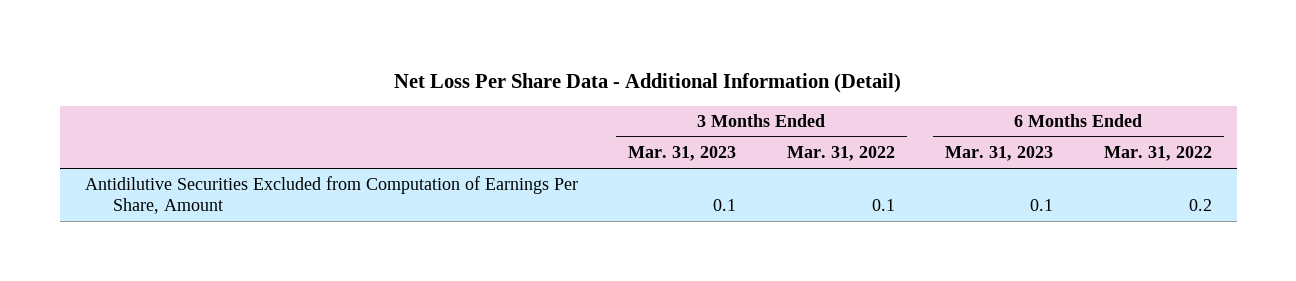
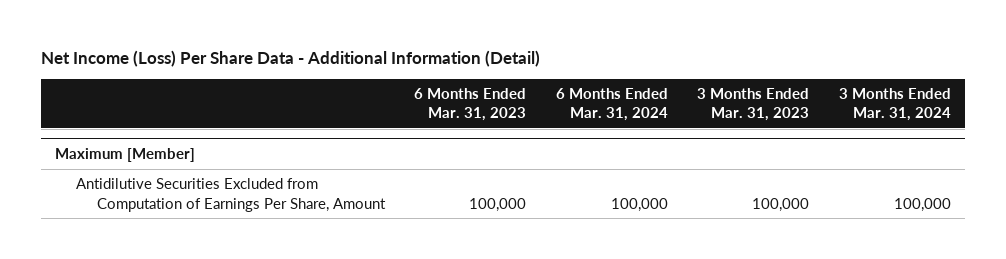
[394,72,902,93] Net Loss Per Share Data - Additional Information (Detail) -> [40,49,540,67] Net Income (Loss) Per Share Data - Additional Information (Detail)
[786,146,895,162] Mar. 31, 2022 -> none
[1103,146,1212,162] Mar. 31, 2022 -> none
none -> [555,88,668,122] 6 Months Ended Mar. 31, 2024
none -> [838,88,951,122] 3 Months Ended Mar. 31, 2024
none -> [55,148,196,163] Maximum [Member]
[713,199,737,212] 0.1 -> [752,197,810,212] 100,000
[1030,199,1054,212] 0.1 -> [469,197,527,212] 100,000

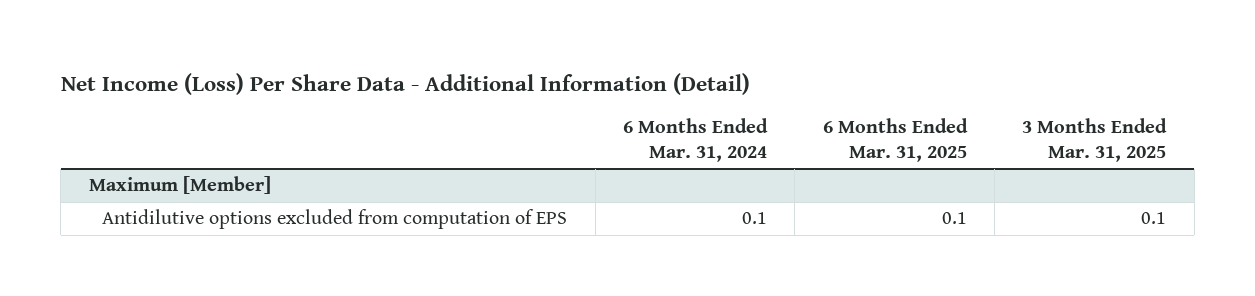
[414,88,527,122] 6 Months Ended Mar. 31, 2023 -> none
[697,88,810,122] 3 Months Ended Mar. 31, 2023 -> none
[838,88,951,122] 3 Months Ended Mar. 31, 2024 -> none
none -> [822,117,968,162] 6 Months Ended Mar. 31, 2025
none -> [1022,117,1168,162] 3 Months Ended Mar. 31, 2025
[76,178,386,212] Antidilutive Securities Excluded from Computation of Earnings Per Share, Amount -> [102,209,568,230] Antidilutive options excluded from computation of EPS
[610,197,668,212] 100,000 -> [742,212,768,225] 0.1

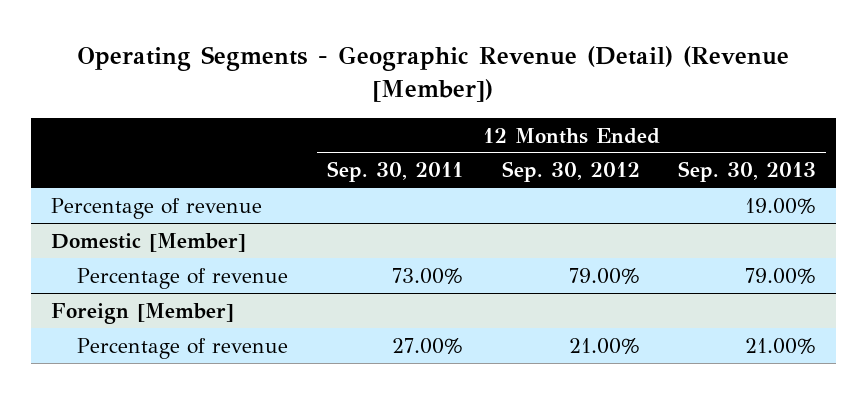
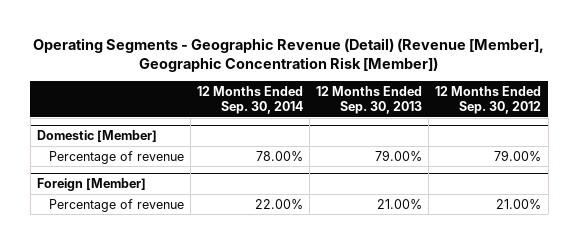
[77,45,790,102] Operating Segments - Geographic Revenue (Detail) (Revenue [Member]) -> [33,37,545,72] Operating Segments - Geographic Revenue (Detail) (Revenue [Member], Geographic Concentration Risk [Member])
[327,161,464,183] Sep. 30, 2011 -> none
none -> [197,86,304,115] 12 Months Ended Sep. 30, 2014
[50,197,262,219] Percentage of revenue -> none

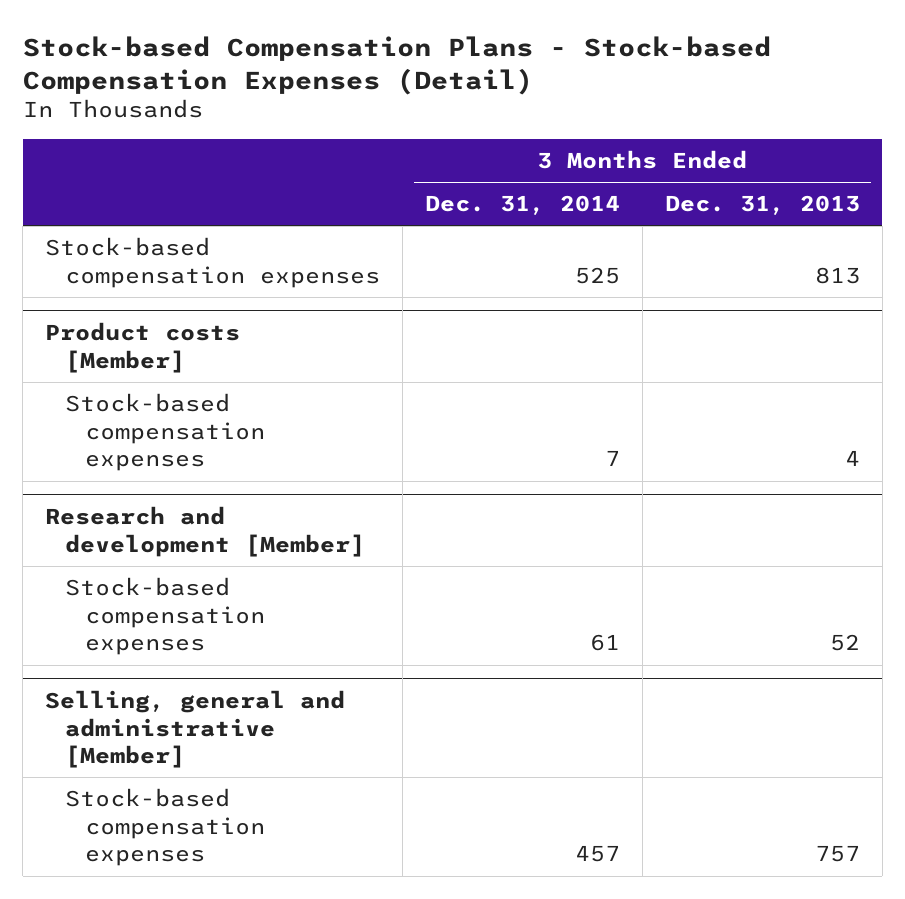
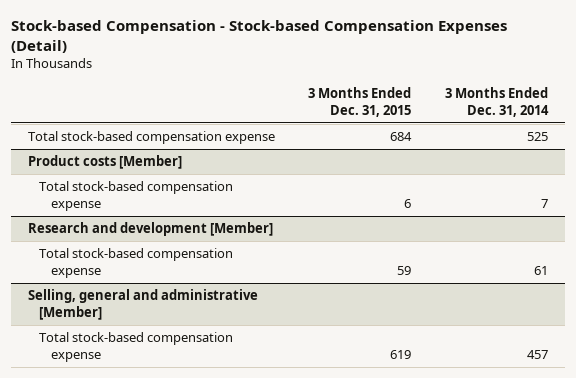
[22,35,771,95] Stock-based Compensation Plans - Stock-based Compensation Expenses (Detail) -> [10,19,507,53] Stock-based Compensation - Stock-based Compensation Expenses (Detail)
[664,195,860,216] Dec. 31, 2013 -> none
none -> [308,87,412,117] 3 Months Ended Dec. 31, 2015
[45,237,381,288] Stock-based compensation expenses -> [27,131,275,145] Total stock-based compensation expense
[65,393,266,472] Stock-based compensation expenses -> [39,181,234,211] Total stock-based compensation expense
[65,577,266,656] Stock-based compensation expenses -> [39,248,234,278] Total stock-based compensation expense
[65,788,266,867] Stock-based compensation expenses -> [39,332,234,362] Total stock-based compensation expense

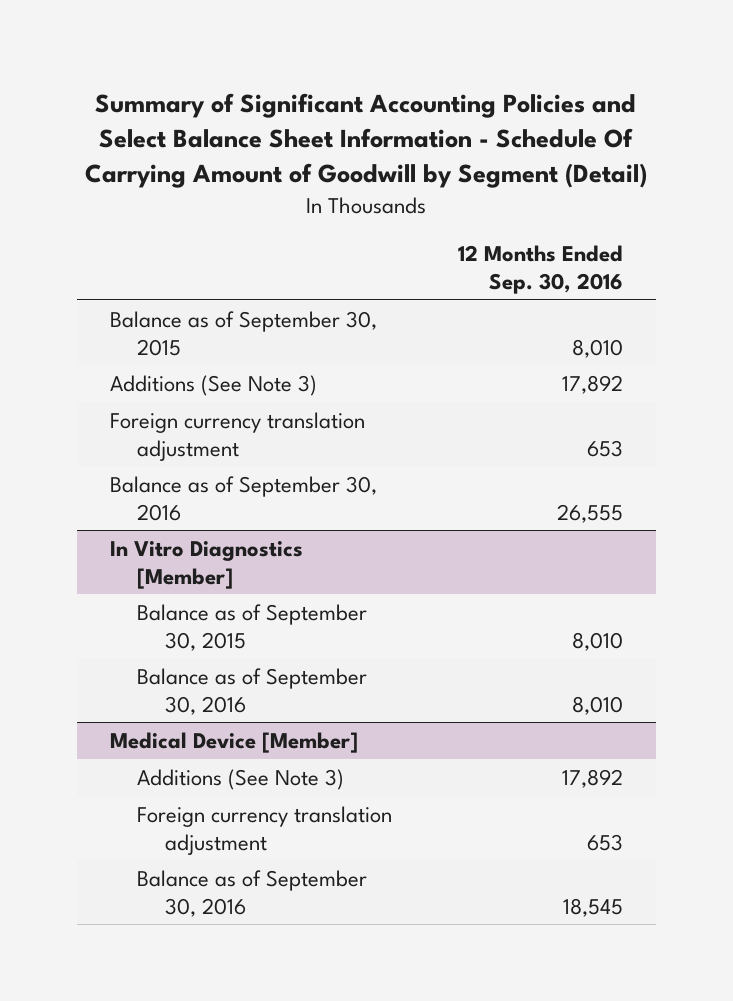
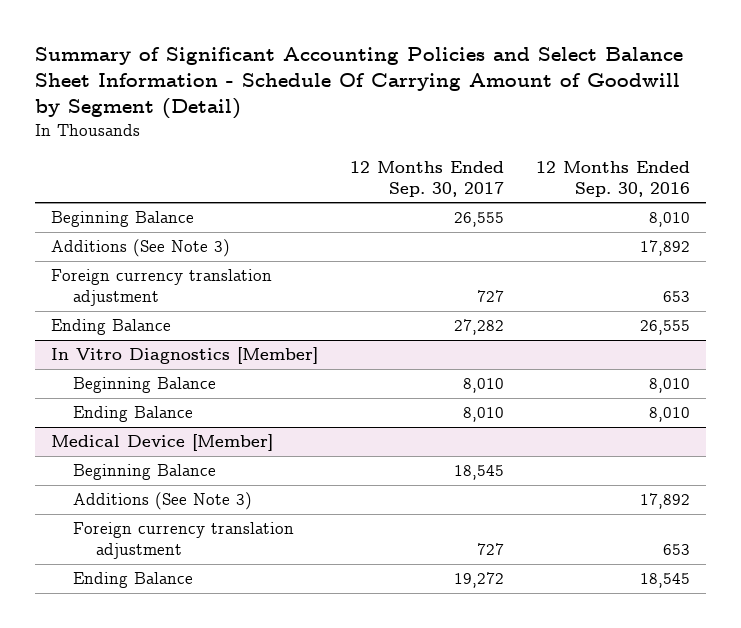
none -> [350,161,505,197] 12 Months Ended Sep. 30, 2017
[109,310,377,356] Balance as of September 30, 2015 -> [50,211,194,228] Beginning Balance
[109,475,377,521] Balance as of September 30, 2016 -> [50,319,171,336] Ending Balance
[137,603,368,651] Balance as of September 30, 2015 -> [73,377,217,394] Beginning Balance
[137,667,368,715] Balance as of September 30, 2016 -> [73,406,194,423] Ending Balance
none -> [73,464,217,481] Beginning Balance
[137,869,368,917] Balance as of September 30, 2016 -> [73,572,194,589] Ending Balance

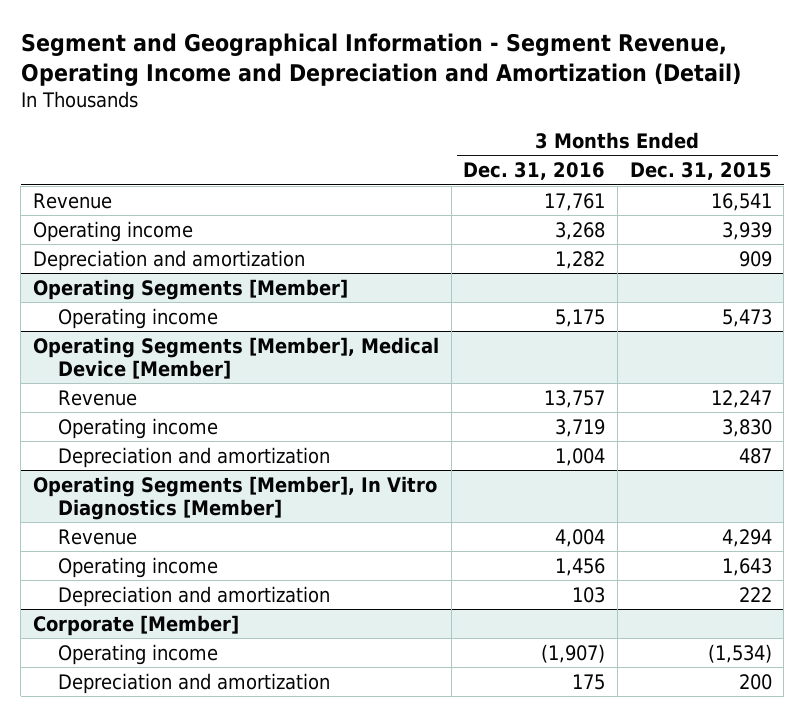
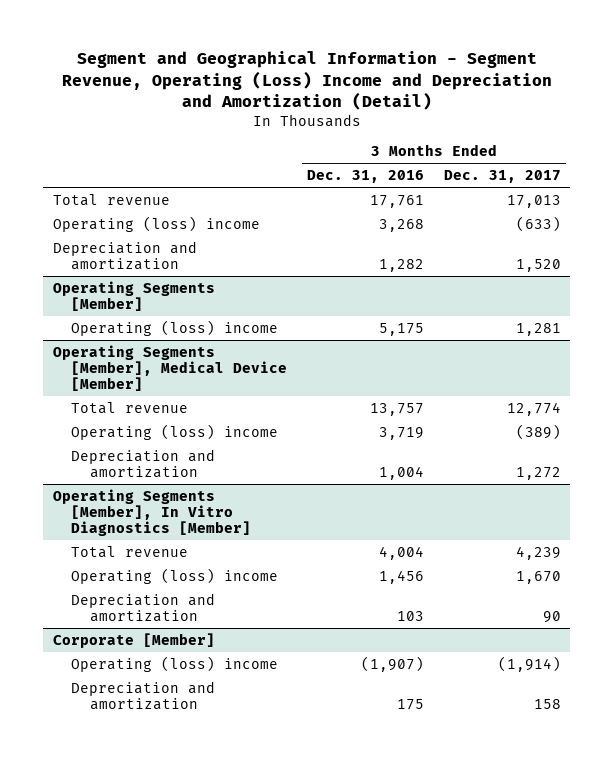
[20,32,741,87] Segment and Geographical Information - Segment Revenue, Operating Income and Depreciation and Amortization (Detail) -> [61,51,552,111] Segment and Geographical Information - Segment Revenue, Operating (Loss) Income and Depreciation and Amortization (Detail)
[629,162,772,181] Dec. 31, 2015 -> none
none -> [443,170,561,184] Dec. 31, 2017
[32,192,112,209] Revenue -> [52,193,170,206] Total revenue
[32,220,193,242] Operating income -> [52,215,260,232] Operating (loss) income
[58,307,219,329] Operating income -> [71,319,279,336] Operating (loss) income
[58,389,138,406] Revenue -> [71,401,189,414] Total revenue
[58,417,219,439] Operating income -> [71,423,279,440] Operating (loss) income
[58,528,138,545] Revenue -> [71,545,189,558] Total revenue
[58,556,219,578] Operating income -> [71,567,279,584] Operating (loss) income
[58,643,219,665] Operating income -> [71,655,279,672] Operating (loss) income

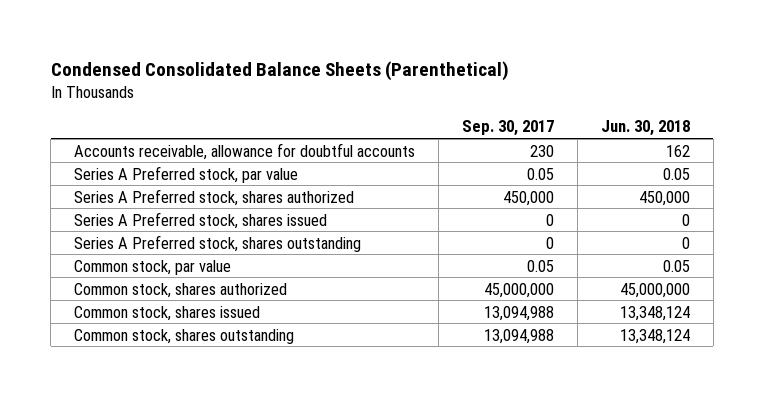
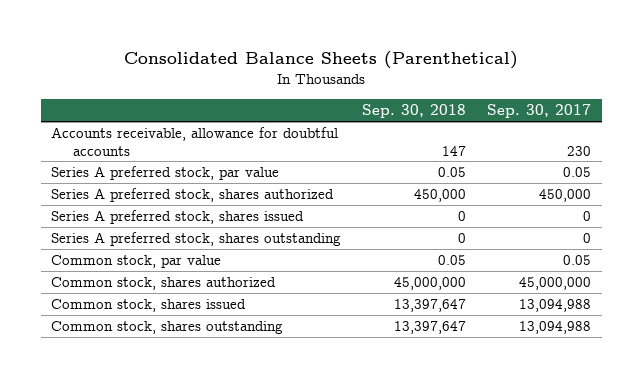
[50,61,509,82] Condensed Consolidated Balance Sheets (Parenthetical) -> [124,50,519,69] Consolidated Balance Sheets (Parenthetical)
[600,120,690,137] Jun. 30, 2018 -> none
none -> [362,104,467,119] Sep. 30, 2018
[74,165,299,183] Series A Preferred stock, par value -> [51,166,280,181] Series A preferred stock, par value
[74,188,355,206] Series A Preferred stock, shares authorized -> [51,188,335,203] Series A preferred stock, shares authorized
[74,211,328,229] Series A Preferred stock, shares issued -> [51,210,305,225] Series A preferred stock, shares issued
[74,234,362,252] Series A Preferred stock, shares outstanding -> [51,232,342,247] Series A preferred stock, shares outstanding

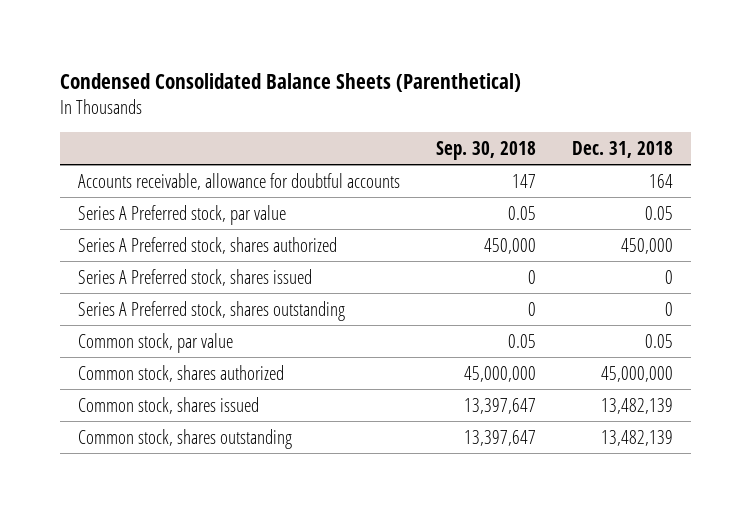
[124,50,519,69] Consolidated Balance Sheets (Parenthetical) -> [60,72,522,92] Condensed Consolidated Balance Sheets (Parenthetical)
[487,104,592,119] Sep. 30, 2017 -> none
none -> [572,140,674,158] Dec. 31, 2018
[51,166,280,181] Series A preferred stock, par value -> [78,204,287,225] Series A Preferred stock, par value
[51,188,335,203] Series A preferred stock, shares authorized -> [78,236,338,254] Series A Preferred stock, shares authorized
[51,210,305,225] Series A preferred stock, shares issued -> [78,268,313,286] Series A Preferred stock, shares issued
[51,232,342,247] Series A preferred stock, shares outstanding -> [78,300,346,321] Series A Preferred stock, shares outstanding

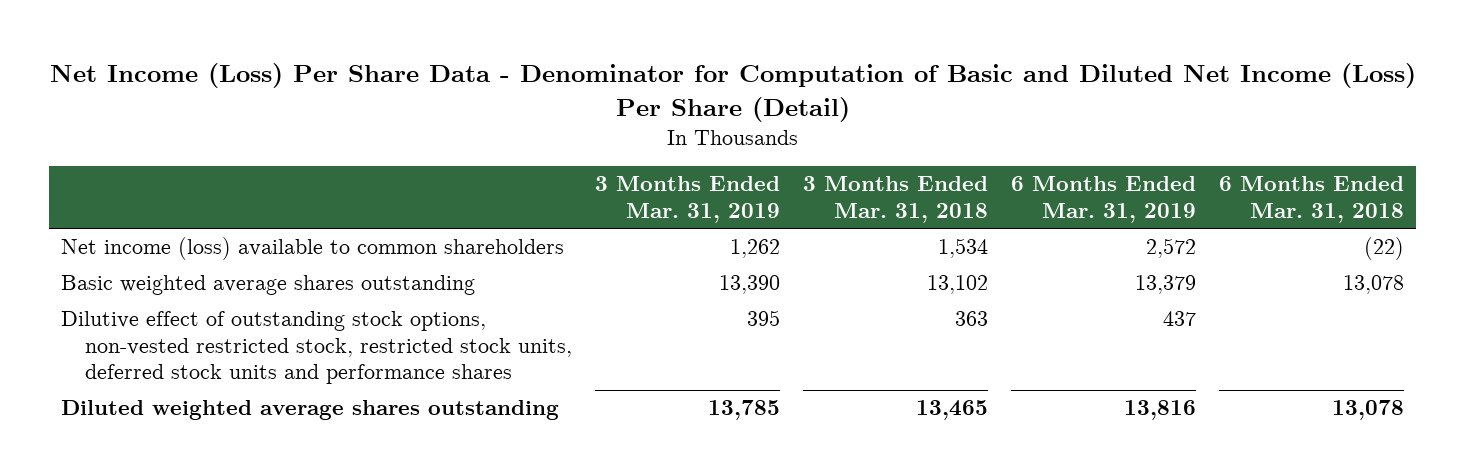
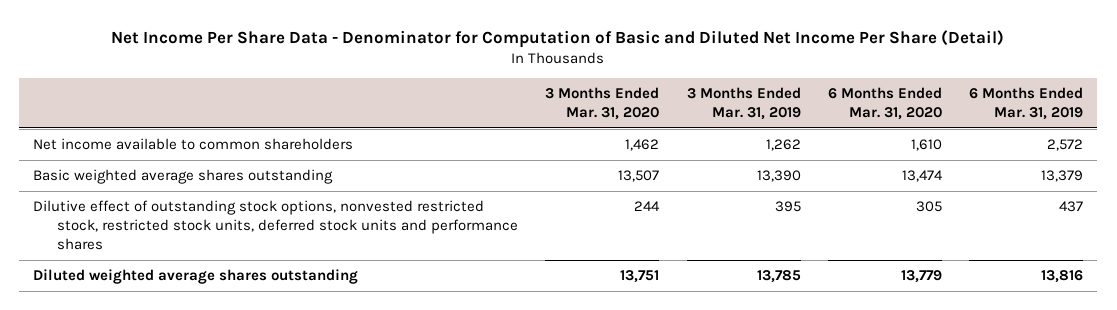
[49,63,1416,122] Net Income (Loss) Per Share Data - Denominator for Computation of Basic and Diluted Net Income (Loss) Per Share (Detail) -> [111,29,1005,48] Net Income Per Share Data - Denominator for Computation of Basic and Diluted Net Income Per Share (Detail)
[803,176,989,223] 3 Months Ended Mar. 31, 2018 -> none
[1219,176,1405,223] 6 Months Ended Mar. 31, 2018 -> none
none -> [545,87,660,121] 3 Months Ended Mar. 31, 2020
none -> [828,87,943,121] 6 Months Ended Mar. 31, 2020
[60,237,564,261] Net income (loss) available to common shareholders -> [33,138,354,151] Net income available to common shareholders
[60,311,572,385] Dilutive effect of outstanding stock options, non-vested restricted stock, restricted stock units, deferred stock units and performance shares -> [33,200,518,251] Dilutive effect of outstanding stock options, nonvested restricted stock, restricted stock units, deferred stock units and performance shares

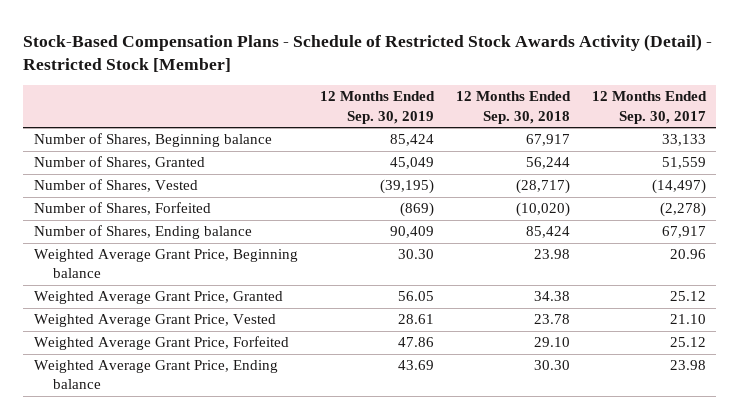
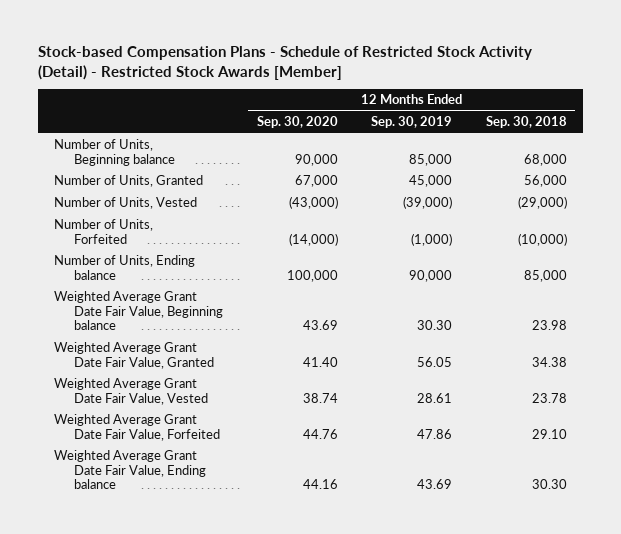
[23,33,713,72] Stock-Based Compensation Plans - Schedule of Restricted Stock Awards Activity (Detail) - Restricted Stock [Member] -> [37,46,532,80] Stock-based Compensation Plans - Schedule of Restricted Stock Activity (Detail) - Restricted Stock Awards [Member]
[591,91,707,124] 12 Months Ended Sep. 30, 2017 -> none
none -> [256,116,338,129] Sep. 30, 2020
[34,133,273,148] Number of Shares, Beginning balance -> [54,139,176,166] Number of Units, Beginning balance
[389,134,434,147] 85,424 -> [409,153,453,166] 85,000
[525,134,570,147] 67,917 -> [523,153,567,166] 68,000
[34,156,206,170] Number of Shares, Granted -> [54,175,204,188] Number of Units, Granted
[389,157,434,170] 45,049 -> [409,175,453,188] 45,000
[525,157,570,170] 56,244 -> [523,175,567,188] 56,000
[34,179,199,193] Number of Shares, Vested -> [54,197,198,210] Number of Units, Vested
[379,179,434,195] (39,195) -> [403,196,453,210] (39,000)
[515,179,570,195] (28,717) -> [517,196,567,210] (29,000)
[34,202,212,216] Number of Shares, Forfeited -> [54,219,154,244] Number of Units, Forfeited
[399,202,434,218] (869) -> [411,232,453,246] (1,000)
[515,202,570,218] (10,020) -> [517,232,567,246] (10,000)
[34,225,253,240] Number of Shares, Ending balance -> [54,255,196,280] Number of Units, Ending balance
[389,226,434,239] 90,409 -> [409,269,453,282] 90,000
[525,226,570,239] 85,424 -> [523,269,567,282] 85,000
[34,249,299,279] Weighted Average Grant Price, Beginning balance -> [54,291,224,331] Weighted Average Grant Date Fair Value, Beginning balance
[34,291,284,305] Weighted Average Grant Price, Granted -> [54,342,215,369] Weighted Average Grant Date Fair Value, Granted
[34,314,277,328] Weighted Average Grant Price, Vested -> [54,378,209,405] Weighted Average Grant Date Fair Value, Vested
[34,336,290,351] Weighted Average Grant Price, Forfeited -> [54,414,221,441] Weighted Average Grant Date Fair Value, Forfeited
[34,360,279,390] Weighted Average Grant Price, Ending balance -> [54,450,207,490] Weighted Average Grant Date Fair Value, Ending balance

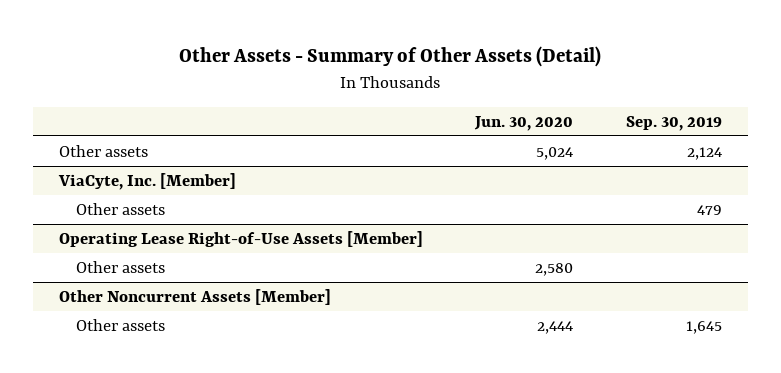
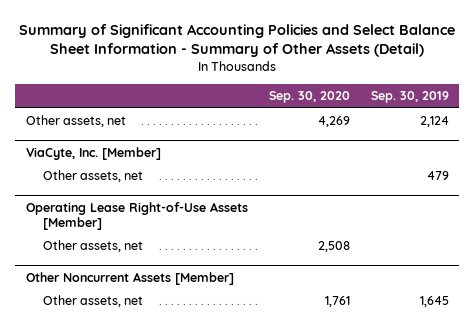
[179,46,602,68] Other Assets - Summary of Other Assets (Detail) -> [19,23,456,58] Summary of Significant Accounting Policies and Select Balance Sheet Information - Summary of Other Assets (Detail)
[474,116,574,132] Jun. 30, 2020 -> none
none -> [268,91,350,104] Sep. 30, 2020
[58,144,148,157] Other assets -> [25,115,126,128] Other assets, net
[75,202,165,215] Other assets -> [43,170,144,183] Other assets, net
[75,260,165,273] Other assets -> [43,240,144,253] Other assets, net
[75,318,165,331] Other assets -> [43,295,144,308] Other assets, net

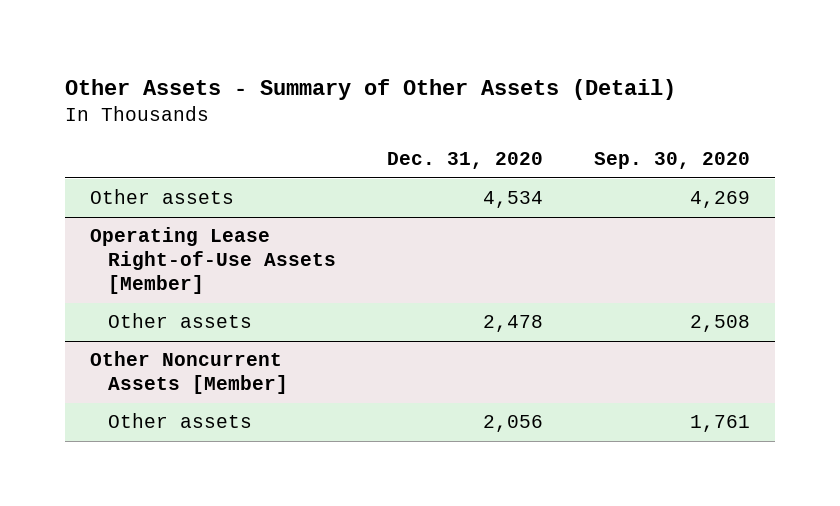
[19,23,456,58] Summary of Significant Accounting Policies and Select Balance Sheet Information - Summary of Other Assets (Detail) -> [64,78,676,100] Other Assets - Summary of Other Assets (Detail)
[370,91,449,104] Sep. 30, 2019 -> none
none -> [386,152,543,170] Dec. 31, 2020
[25,146,161,160] ViaCyte, Inc. [Member] -> none
[43,170,144,183] Other assets, net -> none
[25,115,126,128] Other assets, net -> [90,189,235,205] Other assets
[43,240,144,253] Other assets, net -> [108,313,253,329] Other assets
[43,295,144,308] Other assets, net -> [108,413,253,429] Other assets

